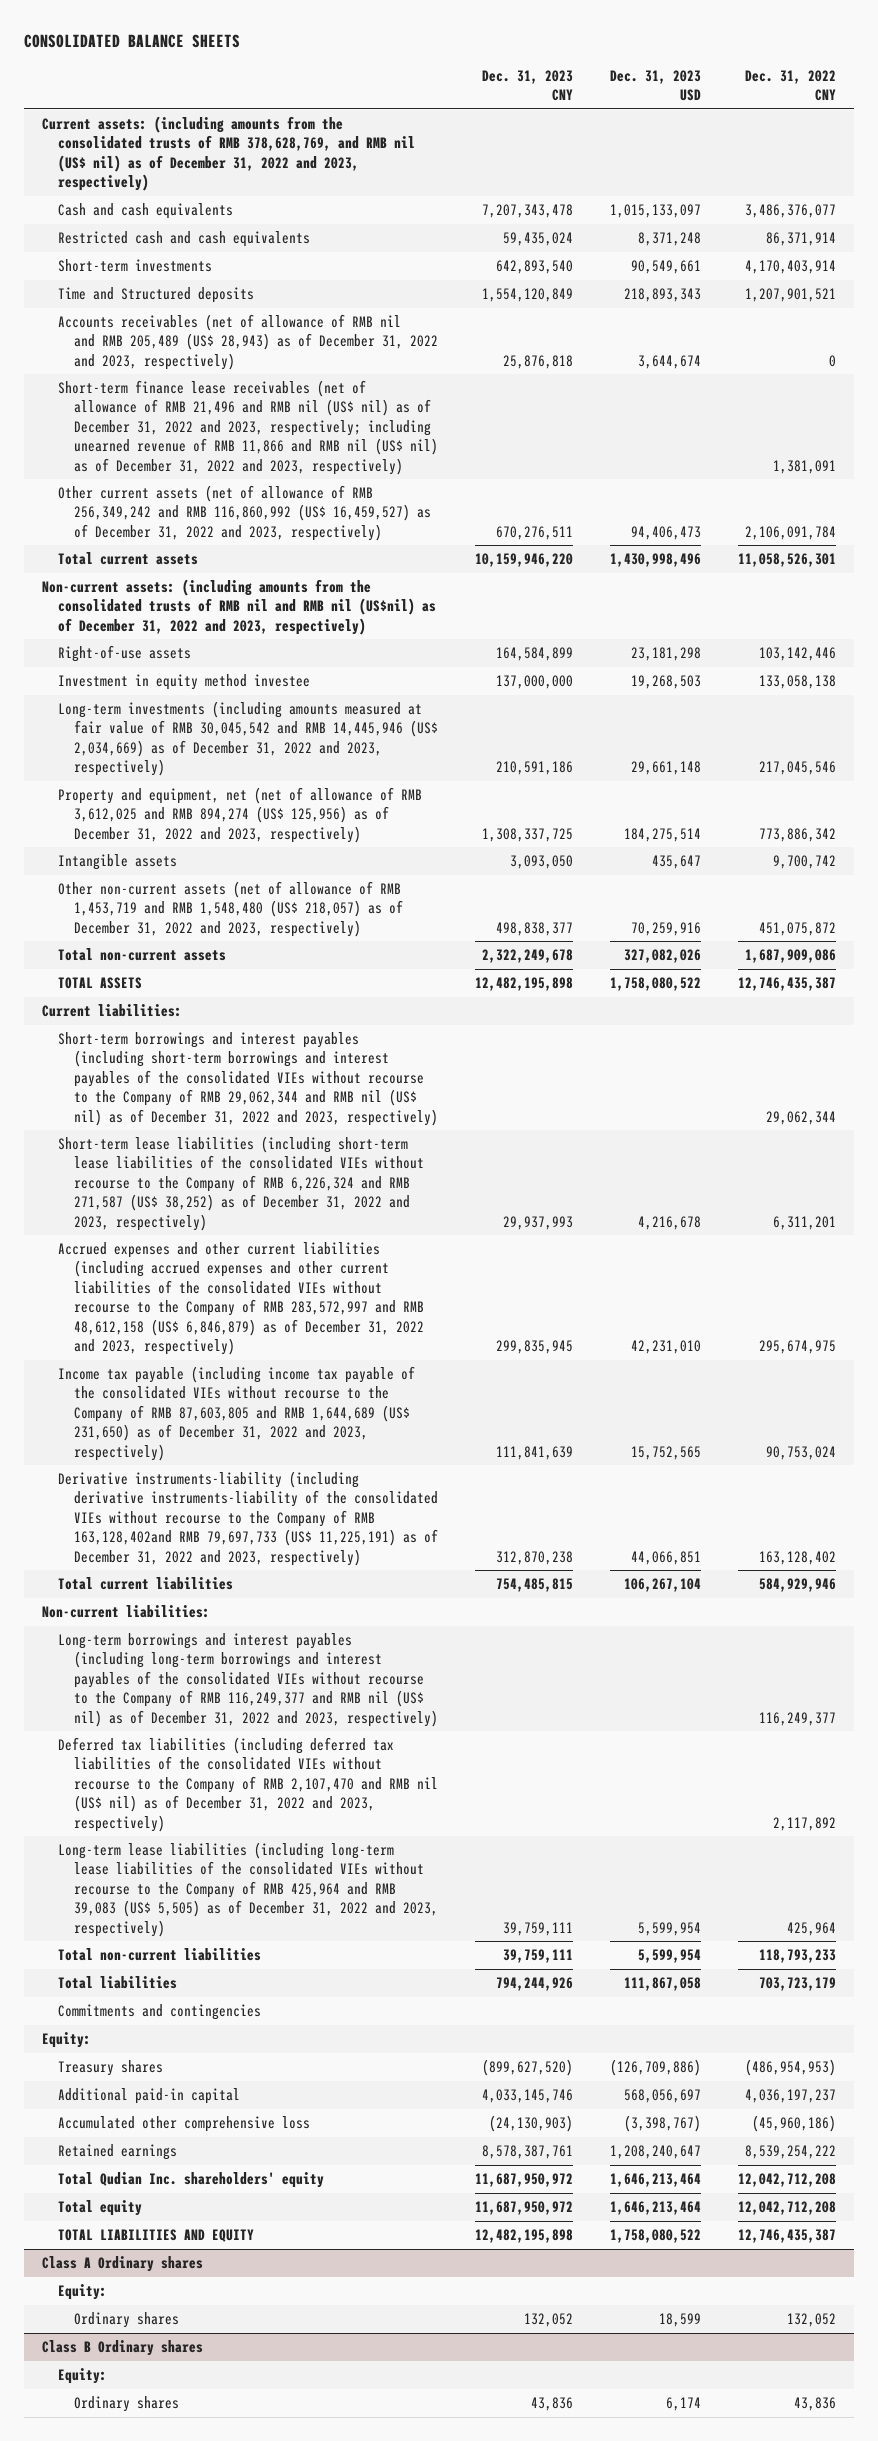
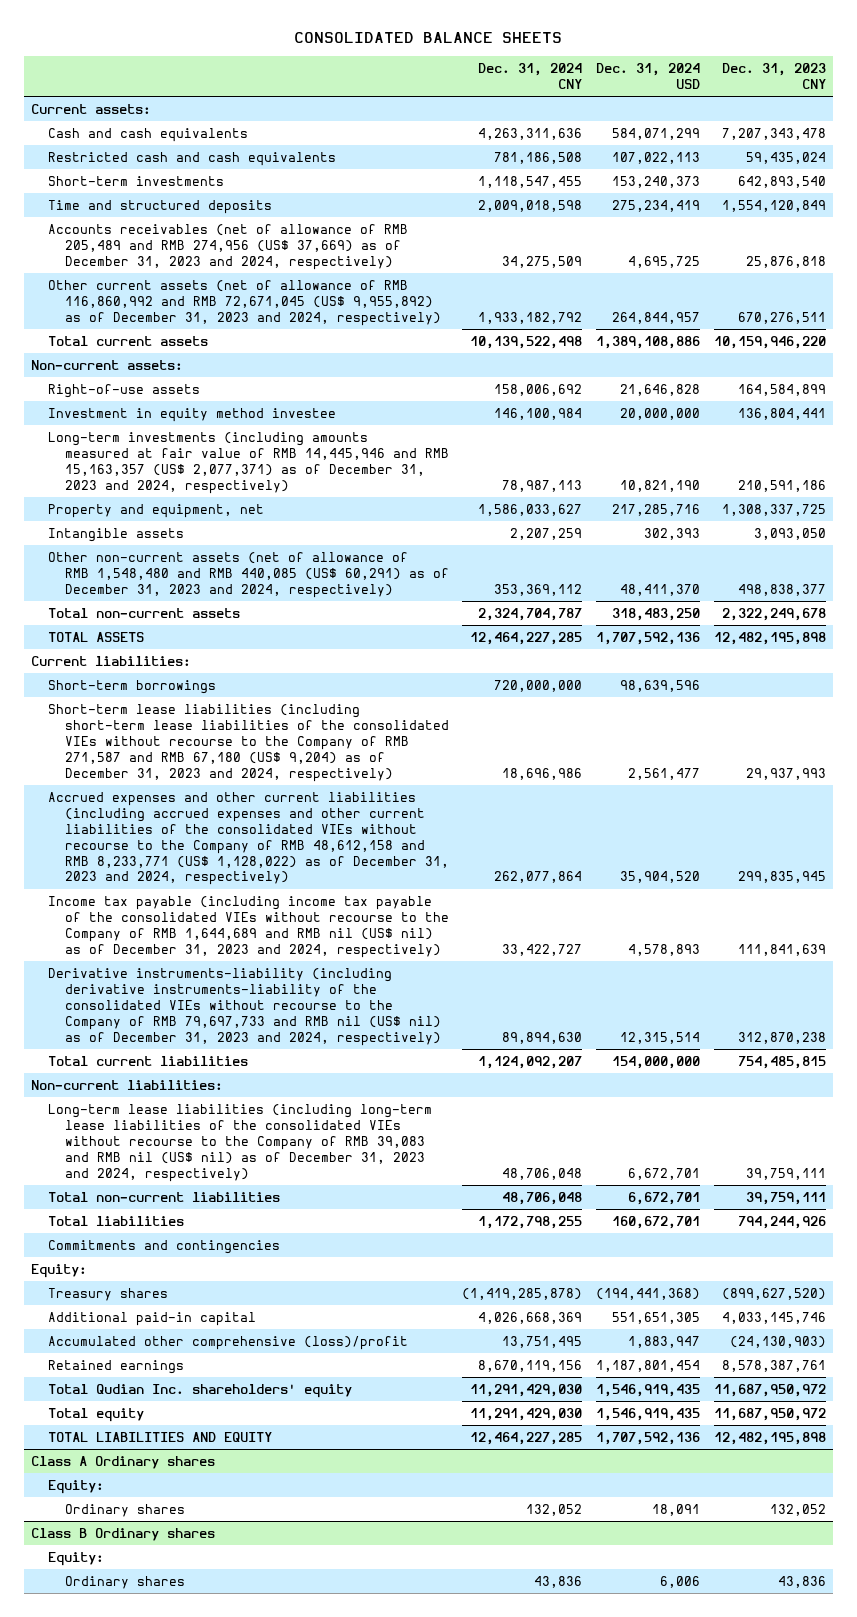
[609,69,701,102] Dec. 31, 2023 USD -> none
[744,69,836,102] Dec. 31, 2022 CNY -> none
none -> [478,62,583,89] Dec. 31, 2024 CNY
none -> [596,62,701,89] Dec. 31, 2024 USD
[42,116,415,192] Current assets: (including amounts from the consolidated trusts of RMB 378,628,769, and RMB nil (US$ nil) as of December 31, 2022 and 2023, respectively) -> [30,104,151,115] Current assets:
[57,380,438,475] Short-term finance lease receivables (net of allowance of RMB 21,496 and RMB nil (US$ nil) as of December 31, 2022 and 2023, respectively; including unearned revenue of RMB 11,866 and RMB nil (US$ nil) as of December 31, 2022 and 2023, respectively) -> none
[57,287,254,304] Time and Structured deposits -> [47,200,272,215] Time and structured deposits
[57,314,438,370] Accounts receivables (net of allowance of RMB nil and RMB 205,489 (US$ 28,943) as of December 31, 2022 and 2023, respectively) -> [47,224,408,270] Accounts receivables (net of allowance of RMB 205,489 and RMB 274,956 (US$ 37,669) as of December 31, 2023 and 2024, respectively)
[57,485,431,541] Other current assets (net of allowance of RMB 256,349,242 and RMB 116,860,992 (US$ 16,459,527) as of December 31, 2022 and 2023, respectively) -> [47,280,441,326] Other current assets (net of allowance of RMB 116,860,992 and RMB 72,671,045 (US$ 9,955,892) as of December 31, 2023 and 2024, respectively)
[42,579,436,635] Non-current assets: (including amounts from the consolidated trusts of RMB nil and RMB nil (US$nil) as of December 31, 2022 and 2023, respectively) -> [30,360,183,371] Non-current assets:
[495,675,573,690] 137,000,000 -> [738,408,827,421] 136,804,441
[57,701,438,777] Long-term investments (including amounts measured at fair value of RMB 30,045,542 and RMB 14,445,946 (US$ 2,034,669) as of December 31, 2022 and 2023, respectively) -> [47,432,449,494] Long-term investments (including amounts measured at fair value of RMB 14,445,946 and RMB 15,163,357 (US$ 2,077,371) as of December 31, 2023 and 2024, respectively)
[57,787,422,843] Property and equipment, net (net of allowance of RMB 3,612,025 and RMB 894,274 (US$ 125,956) as of December 31, 2022 and 2023, respectively) -> [47,504,264,519] Property and equipment, net
[57,881,403,937] Other non-current assets (net of allowance of RMB 1,453,719 and RMB 1,548,480 (US$ 218,057) as of December 31, 2022 and 2023, respectively) -> [47,552,449,598] Other non-current assets (net of allowance of RMB 1,548,480 and RMB 440,085 (US$ 60,291) as of December 31, 2023 and 2024, respectively)
[57,1032,438,1126] Short-term borrowings and interest payables (including short-term borrowings and interest payables of the consolidated VIEs without recourse to the Company of RMB 29,062,344 and RMB nil (US$ nil) as of December 31, 2022 and 2023, respectively) -> none
none -> [47,680,216,695] Short-term borrowings
[57,1136,424,1231] Short-term lease liabilities (including short-term lease liabilities of the consolidated VIEs without recourse to the Company of RMB 6,226,324 and RMB 271,587 (US$ 38,252) as of December 31, 2022 and 2023, respectively) -> [47,704,449,782] Short-term lease liabilities (including short-term lease liabilities of the consolidated VIEs without recourse to the Company of RMB 271,587 and RMB 67,180 (US$ 9,204) as of December 31, 2023 and 2024, respectively)
[57,1242,424,1356] Accrued expenses and other current liabilities (including accrued expenses and other current liabilities of the consolidated VIEs without recourse to the Company of RMB 283,572,997 and RMB 48,612,158 (US$ 6,846,879) as of December 31, 2022 and 2023, respectively) -> [47,792,449,886] Accrued expenses and other current liabilities (including accrued expenses and other current liabilities of the consolidated VIEs without recourse to the Company of RMB 48,612,158 and RMB 8,233,771 (US$ 1,128,022) as of December 31, 2023 and 2024, respectively)
[57,1366,415,1461] Income tax payable (including income tax payable of the consolidated VIEs without recourse to the Company of RMB 87,603,805 and RMB 1,644,689 (US$ 231,650) as of December 31, 2022 and 2023, respectively) -> [47,896,449,958] Income tax payable (including income tax payable of the consolidated VIEs without recourse to the Company of RMB 1,644,689 and RMB nil (US$ nil) as of December 31, 2023 and 2024, respectively)
[57,1471,438,1566] Derivative instruments-liability (including derivative instruments-liability of the consolidated VIEs without recourse to the Company of RMB 163,128,402and RMB 79,697,733 (US$ 11,225,191) as of December 31, 2022 and 2023, respectively) -> [47,968,441,1046] Derivative instruments-liability (including derivative instruments-liability of the consolidated VIEs without recourse to the Company of RMB 79,697,733 and RMB nil (US$ nil) as of December 31, 2023 and 2024, respectively)
[57,1633,438,1727] Long-term borrowings and interest payables (including long-term borrowings and interest payables of the consolidated VIEs without recourse to the Company of RMB 116,249,377 and RMB nil (US$ nil) as of December 31, 2022 and 2023, respectively) -> none
[57,1737,438,1832] Deferred tax liabilities (including deferred tax liabilities of the consolidated VIEs without recourse to the Company of RMB 2,107,470 and RMB nil (US$ nil) as of December 31, 2022 and 2023, respectively) -> none
[57,1842,438,1937] Long-term lease liabilities (including long-term lease liabilities of the consolidated VIEs without recourse to the Company of RMB 425,964 and RMB 39,083 (US$ 5,505) as of December 31, 2022 and 2023, respectively) -> [47,1104,432,1182] Long-term lease liabilities (including long-term lease liabilities of the consolidated VIEs without recourse to the Company of RMB 39,083 and RMB nil (US$ nil) as of December 31, 2023 and 2024, respectively)
[57,2116,310,2133] Accumulated other comprehensive loss -> [47,1336,408,1351] Accumulated other comprehensive (loss)/profit

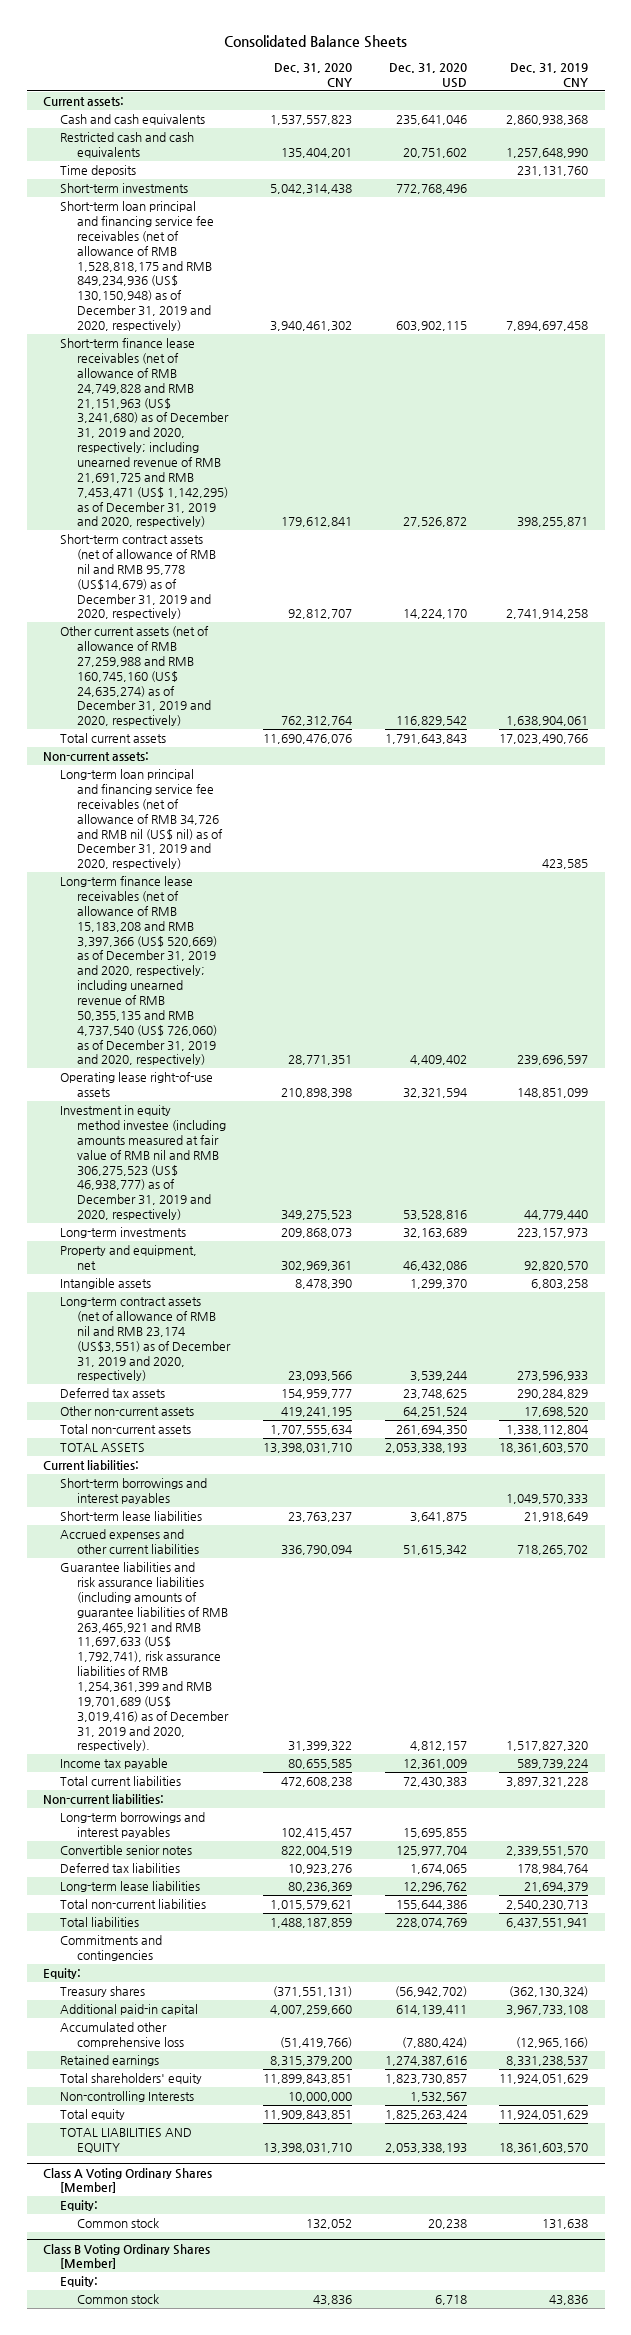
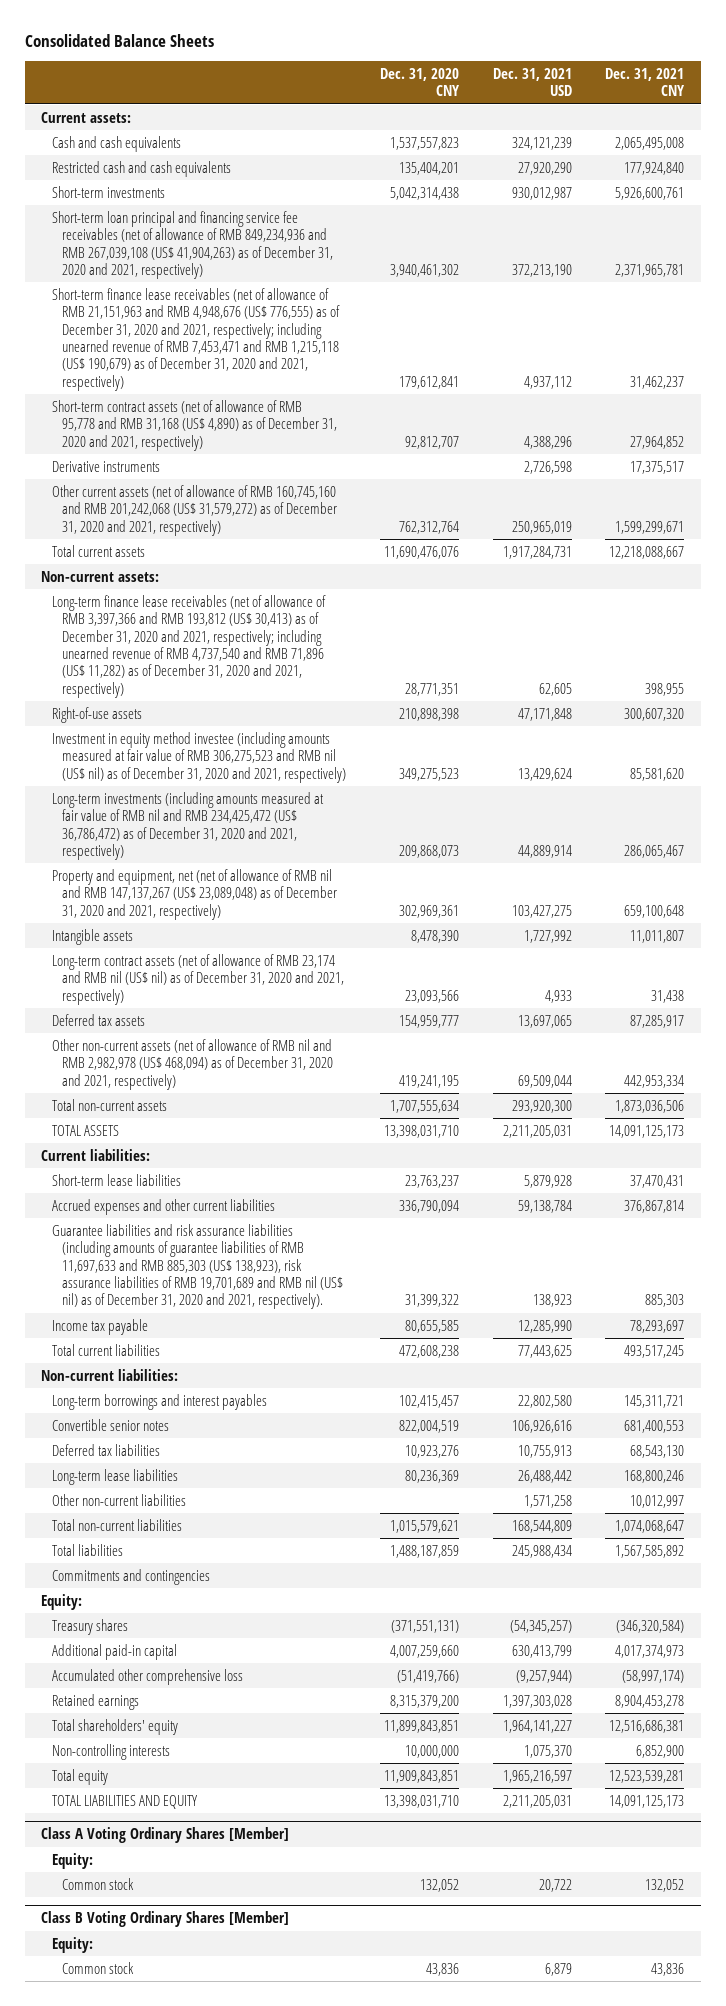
[388,63,467,88] Dec. 31, 2020 USD -> none
[510,63,589,87] Dec. 31, 2019 CNY -> none
none -> [492,68,572,97] Dec. 31, 2021 USD
none -> [605,68,686,97] Dec. 31, 2021 CNY
[60,165,137,177] Time deposits -> none
[60,201,215,331] Short-term loan principal and financing service fee receivables (net of allowance of RMB 1,528,818,175 and RMB 849,234,936 (US$ 130,150,948) as of December 31, 2019 and 2020, respectively) -> [51,210,334,279] Short-term loan principal and financing service fee receivables (net of allowance of RMB 849,234,936 and RMB 267,039,108 (US$ 41,904,263) as of December 31, 2020 and 2021, respectively)
[60,338,230,528] Short-term finance lease receivables (net of allowance of RMB 24,749,828 and RMB 21,151,963 (US$ 3,241,680) as of December 31, 2019 and 2020, respectively; including unearned revenue of RMB 21,691,725 and RMB 7,453,471 (US$ 1,142,295) as of December 31, 2019 and 2020, respectively) -> [51,287,341,391] Short-term finance lease receivables (net of allowance of RMB 21,151,963 and RMB 4,948,676 (US$ 776,555) as of December 31, 2020 and 2021, respectively; including unearned revenue of RMB 7,453,471 and RMB 1,215,118 (US$ 190,679) as of December 31, 2020 and 2021, respectively)
[60,534,217,620] Short-term contract assets (net of allowance of RMB nil and RMB 95,778 (US$14,679) as of December 31, 2019 and 2020, respectively) -> [51,399,338,451] Short-term contract assets (net of allowance of RMB 95,778 and RMB 31,168 (US$ 4,890) as of December 31, 2020 and 2021, respectively)
none -> [51,460,160,472] Derivative instruments
[60,626,212,727] Other current assets (net of allowance of RMB 27,259,988 and RMB 160,745,160 (US$ 24,635,274) as of December 31, 2019 and 2020, respectively) -> [51,484,338,536] Other current assets (net of allowance of RMB 160,745,160 and RMB 201,242,068 (US$ 31,579,272) as of December 31, 2020 and 2021, respectively)
[60,769,224,870] Long-term loan principal and financing service fee receivables (net of allowance of RMB 34,726 and RMB nil (US$ nil) as of December 31, 2019 and 2020, respectively) -> none
[60,876,218,1066] Long-term finance lease receivables (net of allowance of RMB 15,183,208 and RMB 3,397,366 (US$ 520,669) as of December 31, 2019 and 2020, respectively; including unearned revenue of RMB 50,355,135 and RMB 4,737,540 (US$ 726,060) as of December 31, 2019 and 2020, respectively) -> [51,594,326,698] Long-term finance lease receivables (net of allowance of RMB 3,397,366 and RMB 193,812 (US$ 30,413) as of December 31, 2020 and 2021, respectively; including unearned revenue of RMB 4,737,540 and RMB 71,896 (US$ 11,282) as of December 31, 2020 and 2021, respectively)
[60,1072,214,1098] Operating lease right-of-use assets -> [51,706,142,723] Right-of-use assets
[60,1105,227,1221] Investment in equity method investee (including amounts measured at fair value of RMB nil and RMB 306,275,523 (US$ 46,938,777) as of December 31, 2019 and 2020, respectively) -> [51,731,347,783] Investment in equity method investee (including amounts measured at fair value of RMB 306,275,523 and RMB nil (US$ nil) as of December 31, 2020 and 2021, respectively)
[60,1227,187,1239] Long-term investments -> [51,791,324,860] Long-term investments (including amounts measured at fair value of RMB nil and RMB 234,425,472 (US$ 36,786,472) as of December 31, 2020 and 2021, respectively)
[60,1245,198,1271] Property and equipment, net -> [51,868,338,920] Property and equipment, net (net of allowance of RMB nil and RMB 147,137,267 (US$ 23,089,048) as of December 31, 2020 and 2021, respectively)
[60,1297,232,1382] Long-term contract assets (net of allowance of RMB nil and RMB 23,174 (US$3,551) as of December 31, 2019 and 2020, respectively) -> [51,953,345,1005] Long-term contract assets (net of allowance of RMB 23,174 and RMB nil (US$ nil) as of December 31, 2020 and 2021, respectively)
[60,1406,195,1417] Other non-current assets -> [51,1038,334,1090] Other non-current assets (net of allowance of RMB nil and RMB 2,982,978 (US$ 468,094) as of December 31, 2020 and 2021, respectively)
[60,1478,208,1505] Short-term borrowings and interest payables -> none
[60,1562,230,1752] Guarantee liabilities and risk assurance liabilities (including amounts of guarantee liabilities of RMB 263,465,921 and RMB 11,697,633 (US$ 1,792,741), risk assurance liabilities of RMB 1,254,361,399 and RMB 19,701,689 (US$ 3,019,416) as of December 31, 2019 and 2020, respectively). -> [51,1223,344,1310] Guarantee liabilities and risk assurance liabilities (including amounts of guarantee liabilities of RMB 11,697,633 and RMB 885,303 (US$ 138,923), risk assurance liabilities of RMB 19,701,689 and RMB nil (US$ nil) as of December 31, 2020 and 2021, respectively).
none -> [51,1493,186,1506] Other non-current liabilities
[60,2091,195,2103] Non-controlling Interests -> [51,1743,170,1760] Non-controlling interests

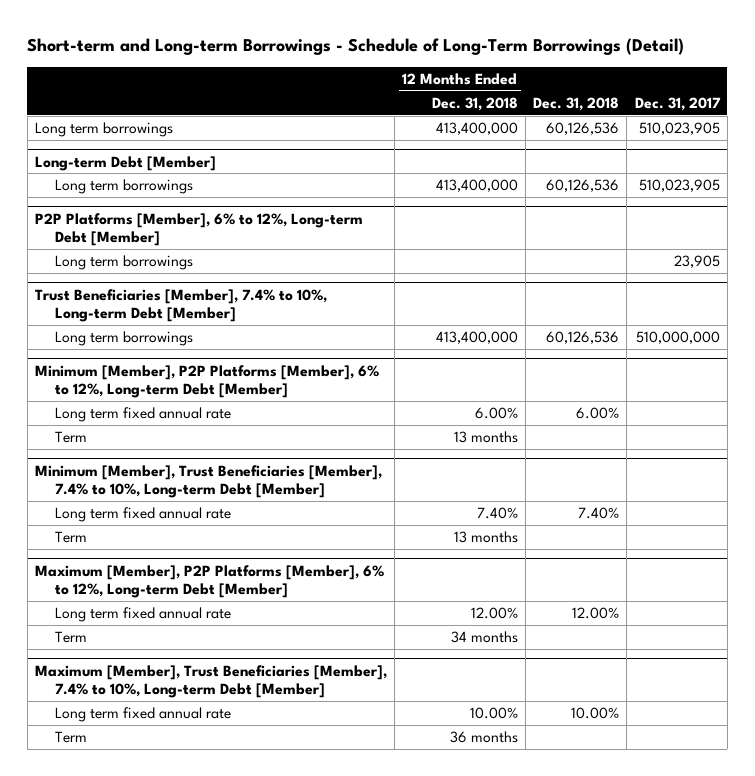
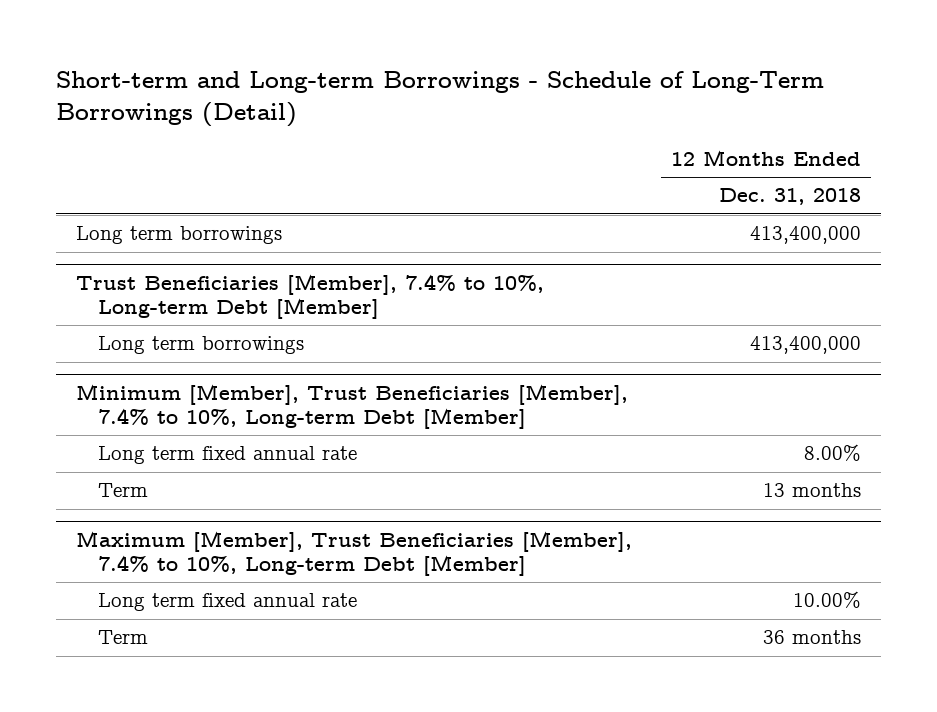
[533,96,620,111] Dec. 31, 2018 -> none
[634,96,721,111] Dec. 31, 2017 -> none
[35,155,217,171] Long-term Debt [Member] -> none
[54,179,193,195] Long term borrowings -> none
[35,212,364,247] P2P Platforms [Member], 6% to 12%, Long-term Debt [Member] -> none
[54,255,193,271] Long term borrowings -> none
[35,364,380,399] Minimum [Member], P2P Platforms [Member], 6% to 12%, Long-term Debt [Member] -> none
[54,407,231,423] Long term fixed annual rate -> none
[54,431,87,444] Term -> none
[476,507,518,520] 7.40% -> [804,444,862,462] 8.00%
[35,564,385,599] Maximum [Member], P2P Platforms [Member], 6% to 12%, Long-term Debt [Member] -> none
[54,607,231,623] Long term fixed annual rate -> none
[54,631,87,644] Term -> none

